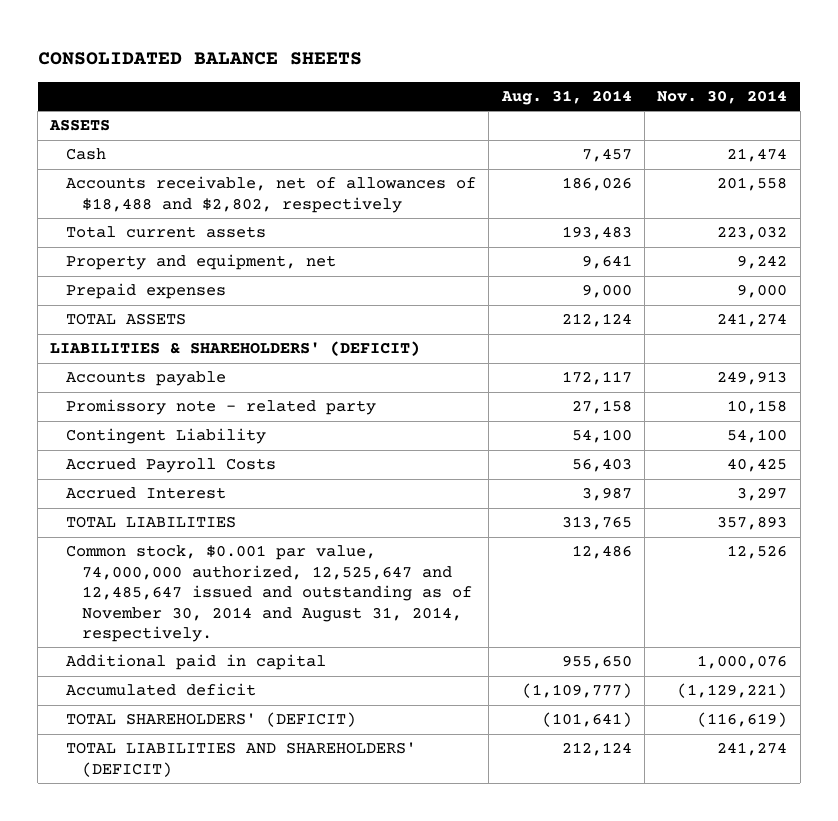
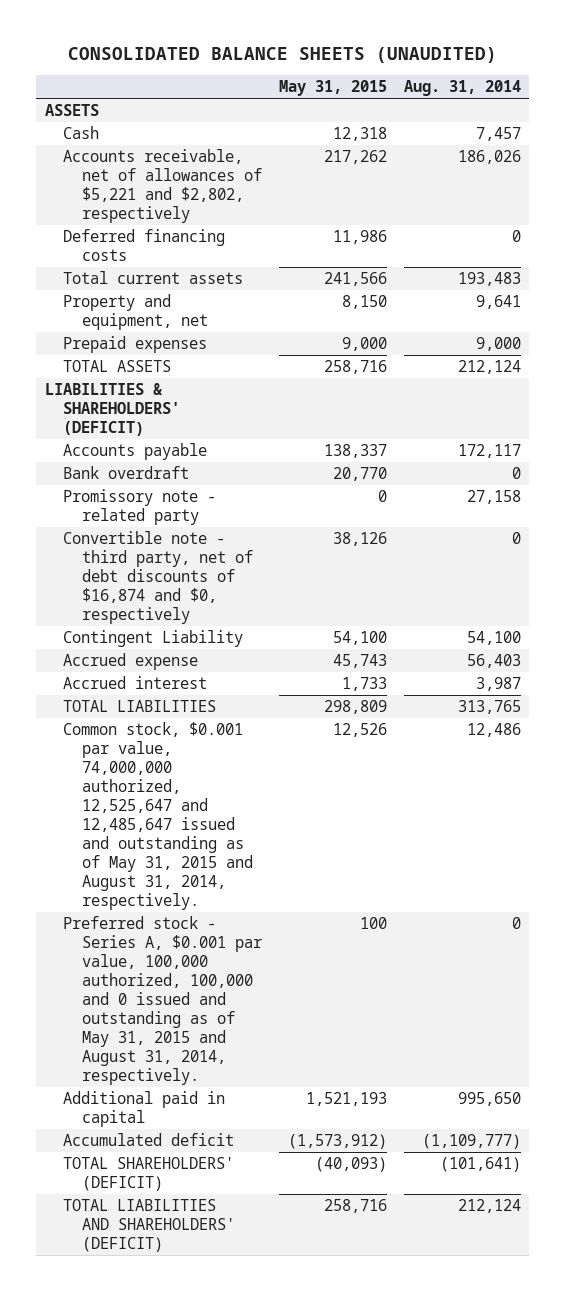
[37,52,362,66] CONSOLIDATED BALANCE SHEETS -> [67,46,497,63] CONSOLIDATED BALANCE SHEETS (UNAUDITED)
[657,89,788,104] Nov. 30, 2014 -> none
none -> [279,80,388,97] May 31, 2015
[66,176,477,213] Accounts receivable, net of allowances of $18,488 and $2,802, respectively -> [63,149,263,224] Accounts receivable, net of allowances of $5,221 and $2,802, respectively
none -> [63,229,226,262] Deferred financing costs
none -> [63,466,190,480] Bank overdraft
none -> [63,531,254,625] Convertible note - third party, net of debt discounts of $16,874 and $0, respectively
[66,458,277,474] Accrued Payroll Costs -> [63,653,199,671] Accrued expense
[66,487,227,500] Accrued Interest -> [63,676,208,690] Accrued interest
[66,545,473,643] Common stock, $0.001 par value, 74,000,000 authorized, 12,525,647 and 12,485,647 issued and outstanding as of November 30, 2014 and August 31, 2014, respectively. -> [63,722,254,911] Common stock, $0.001 par value, 74,000,000 authorized, 12,525,647 and 12,485,647 issued and outstanding as of May 31, 2015 and August 31, 2014, respectively.
none -> [63,916,263,1086] Preferred stock - Series A, $0.001 par value, 100,000 authorized, 100,000 and 0 issued and outstanding as of May 31, 2015 and August 31, 2014, respectively.
[561,655,632,670] 955,650 -> [458,1092,522,1107] 995,650

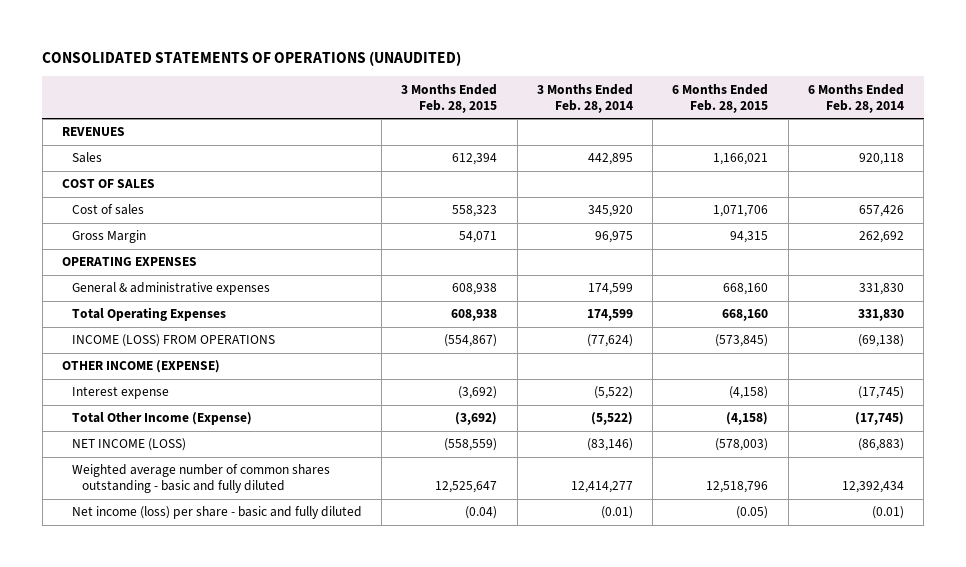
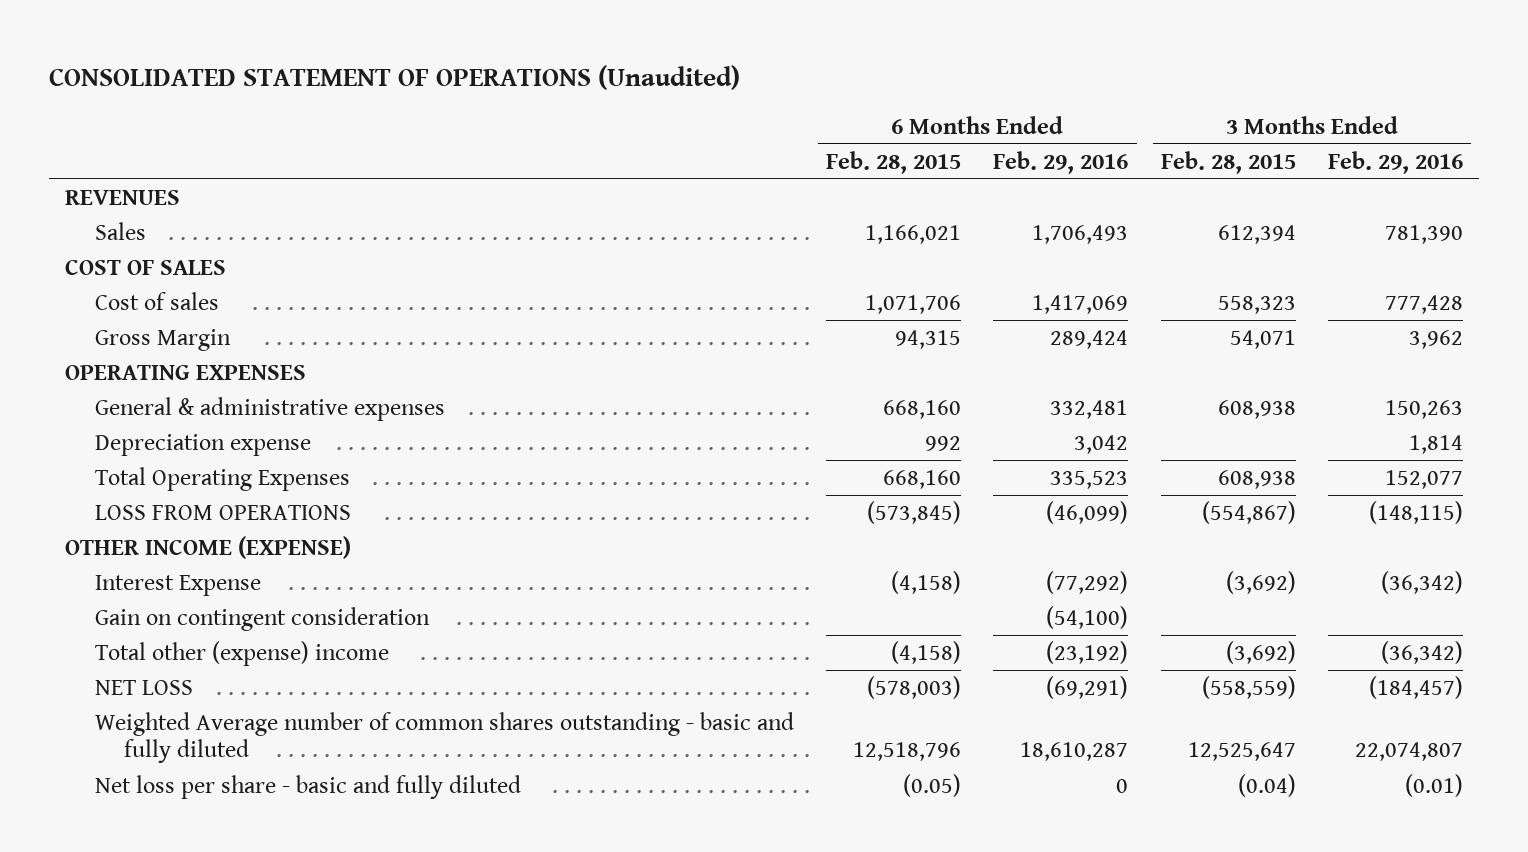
[42,51,462,67] CONSOLIDATED STATEMENTS OF OPERATIONS (UNAUDITED) -> [49,64,741,90] CONSOLIDATED STATEMENT OF OPERATIONS (Unaudited)
[536,83,633,113] 3 Months Ended Feb. 28, 2014 -> none
[807,83,904,113] 6 Months Ended Feb. 28, 2014 -> none
none -> [993,150,1129,174] Feb. 29, 2016
none -> [1328,150,1464,174] Feb. 29, 2016
none -> [94,433,311,456] Depreciation expense
[71,334,275,348] INCOME (LOSS) FROM OPERATIONS -> [94,504,351,520] LOSS FROM OPERATIONS
[71,386,169,400] Interest expense -> [94,574,261,596] Interest Expense
none -> [94,606,430,631] Gain on contingent consideration
[71,412,252,426] Total Other Income (Expense) -> [94,640,389,666] Total other (expense) income
[71,438,186,452] NET INCOME (LOSS) -> [94,679,193,695] NET LOSS
[71,464,330,494] Weighted average number of common shares outstanding - basic and fully diluted -> [94,711,794,764] Weighted Average number of common shares outstanding - basic and fully diluted
[71,506,362,520] Net income (loss) per share - basic and fully diluted -> [94,774,521,799] Net loss per share - basic and fully diluted

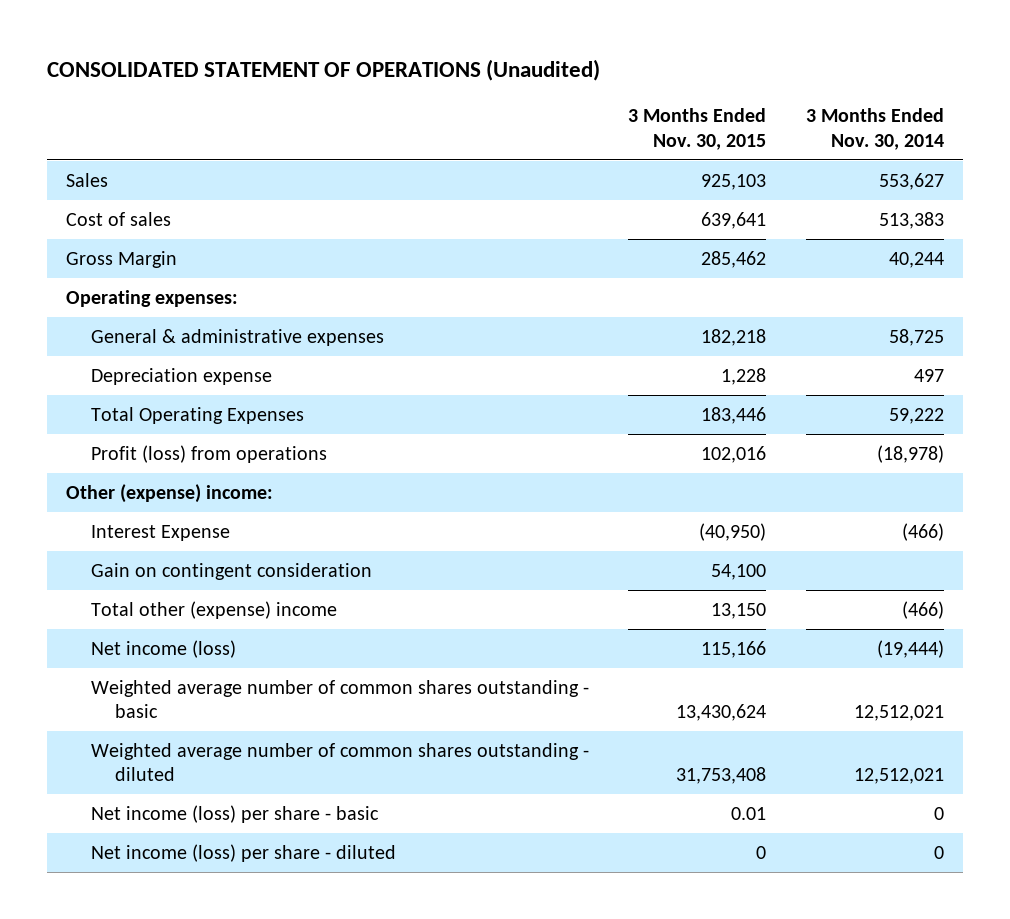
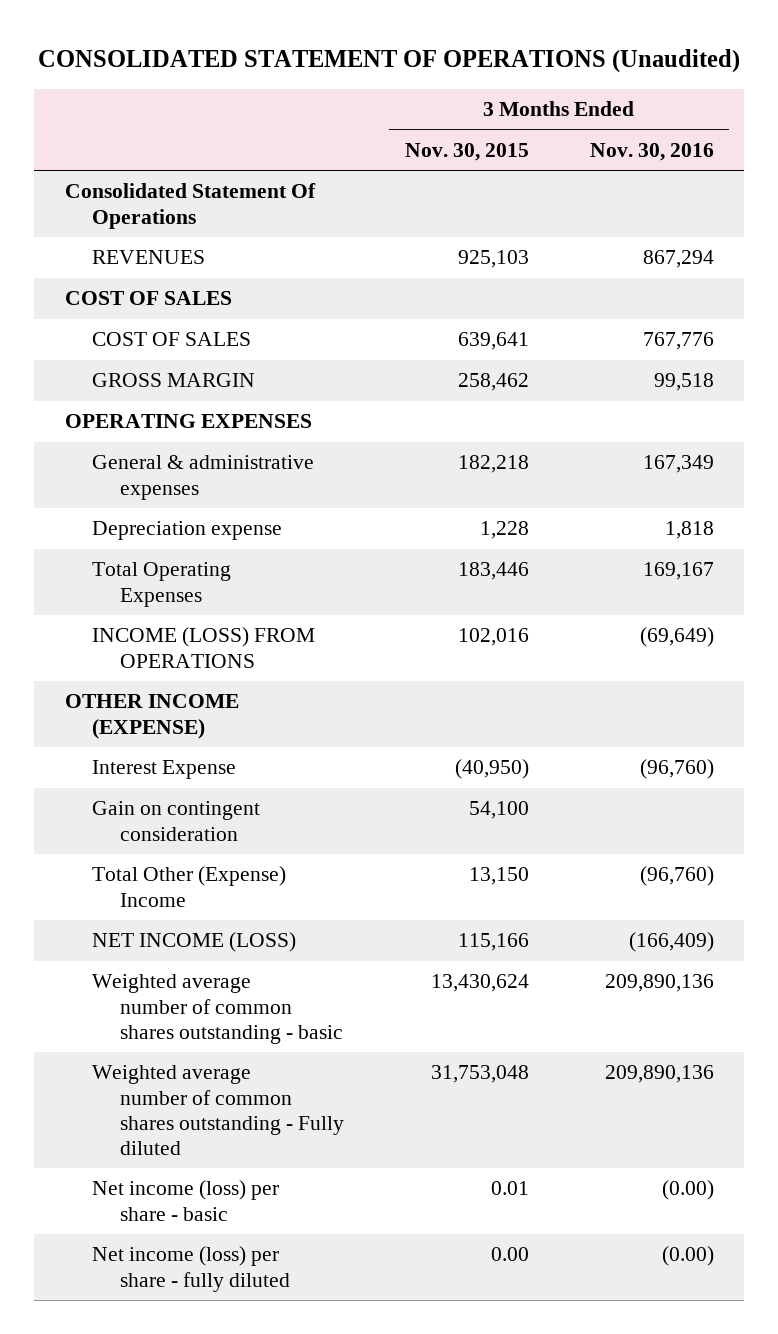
[805,108,944,150] 3 Months Ended Nov. 30, 2014 -> none
none -> [589,142,714,161] Nov. 30, 2016
none -> [64,183,316,229] Consolidated Statement Of Operations
[66,172,109,187] Sales -> [92,250,206,265] REVENUES
none -> [64,291,232,306] COST OF SALES
[66,211,172,226] Cost of sales -> [92,332,252,347] COST OF SALES
[66,250,178,268] Gross Margin -> [92,373,256,388] GROSS MARGIN
[701,250,767,268] 285,462 -> [457,373,529,392] 258,462
[66,289,239,307] Operating expenses: -> [64,414,312,429] OPERATING EXPENSES
[90,444,327,463] Profit (loss) from operations -> [92,627,316,668] INCOME (LOSS) FROM OPERATIONS
[66,483,274,503] Other (expense) income: -> [64,694,239,739] OTHER INCOME (EXPENSE)
[90,600,337,619] Total other (expense) income -> [92,866,287,907] Total Other (Expense) Income
[90,639,236,658] Net income (loss) -> [92,932,297,953] NET INCOME (LOSS)
[90,742,589,782] Weighted average number of common shares outstanding - diluted -> [92,1065,344,1155] Weighted average number of common shares outstanding - Fully diluted
[676,767,767,785] 31,753,408 -> [430,1065,529,1084] 31,753,048
[90,843,396,862] Net income (loss) per share - diluted -> [92,1246,290,1292] Net income (loss) per share - fully diluted
[756,845,767,859] 0 -> [490,1247,529,1262] 0.00

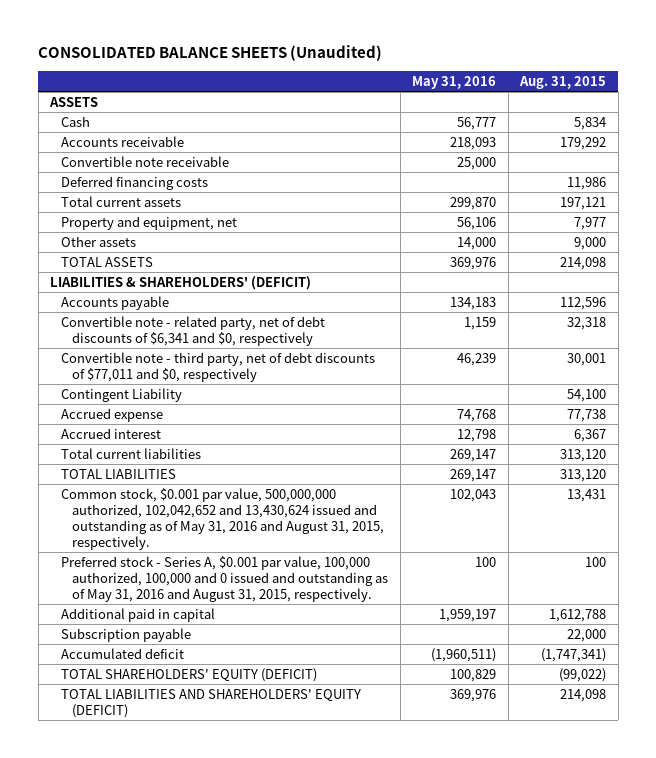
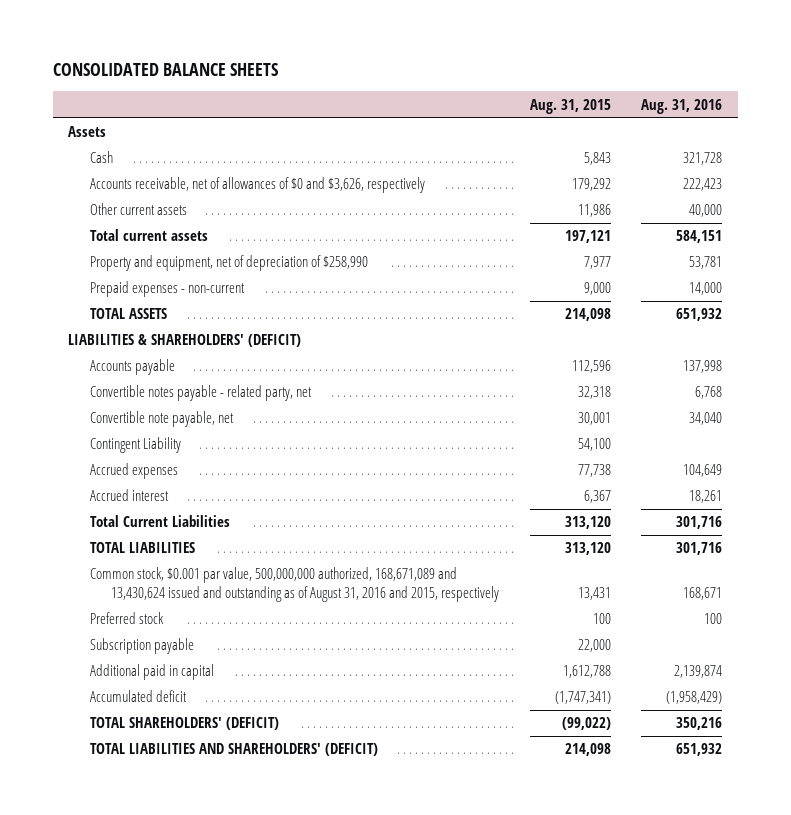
[38,45,383,62] CONSOLIDATED BALANCE SHEETS (Unaudited) -> [52,63,278,77] CONSOLIDATED BALANCE SHEETS
[412,75,497,89] May 31, 2016 -> none
none -> [641,98,723,114] Aug. 31, 2016
[61,155,230,167] Convertible note receivable -> none
[49,96,99,107] ASSETS -> [68,126,107,138] Assets
[574,116,607,130] 5,834 -> [583,152,611,166] 5,843
[61,135,185,147] Accounts receivable -> [89,177,425,194] Accounts receivable, net of allowances of $0 and $3,626, respectively
[61,175,209,190] Deferred financing costs -> [89,203,187,216] Other current assets
[61,235,137,247] Other assets -> none
[61,215,238,230] Property and equipment, net -> [89,255,368,272] Property and equipment, net of depreciation of $258,990
none -> [89,281,245,298] Prepaid expenses - non-current
[61,315,326,346] Convertible note - related party, net of debt discounts of $6,341 and $0, respectively -> [89,385,312,402] Convertible notes payable - related party, net
[61,351,376,382] Convertible note - third party, net of debt discounts of $77,011 and $0, respectively -> [89,411,234,428] Convertible note payable, net
[61,407,164,422] Accrued expense -> [89,463,178,480] Accrued expenses
[61,447,202,459] Total current liabilities -> [89,515,230,528] Total Current Liabilities
[61,487,385,550] Common stock, $0.001 par value, 500,000,000 authorized, 102,042,652 and 13,430,624 issued and outstanding as of May 31, 2016 and August 31, 2015, respectively. -> [89,567,499,603] Common stock, $0.001 par value, 500,000,000 authorized, 168,671,089 and 13,430,624 issued and outstanding as of August 31, 2016 and 2015, respectively
[61,555,389,602] Preferred stock - Series A, $0.001 par value, 100,000 authorized, 100,000 and 0 issued and outstanding as of May 31, 2016 and August 31, 2015, respectively. -> [89,612,164,625] Preferred stock
[61,607,216,622] Additional paid in capital -> [89,664,214,681] Additional paid in capital
[61,667,318,682] TOTAL SHAREHOLDERS' EQUITY (DEFICIT) -> [89,717,279,731] TOTAL SHAREHOLDERS' (DEFICIT)
[61,688,362,718] TOTAL LIABILITIES AND SHAREHOLDERS' EQUITY (DEFICIT) -> [89,743,378,757] TOTAL LIABILITIES AND SHAREHOLDERS' (DEFICIT)

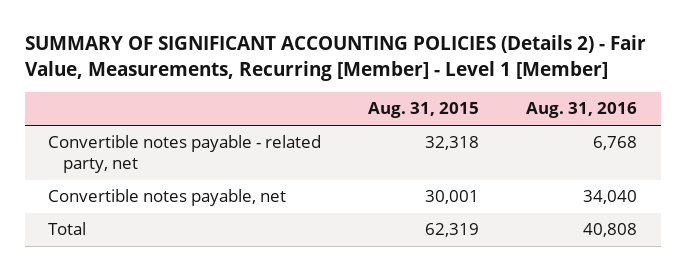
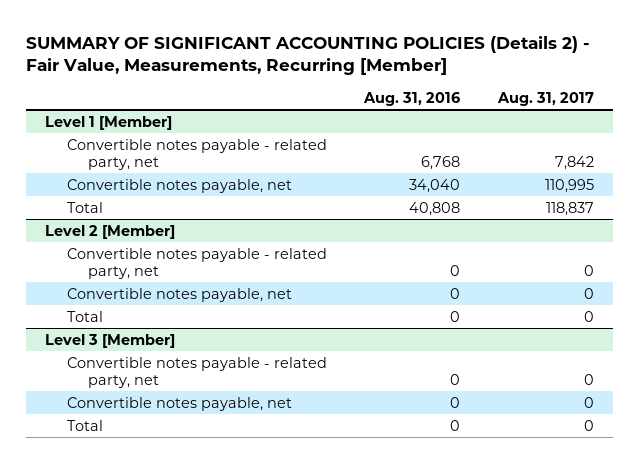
[24,35,646,81] SUMMARY OF SIGNIFICANT ACCOUNTING POLICIES (Details 2) - Fair Value, Measurements, Recurring [Member] - Level 1 [Member] -> [25,35,590,76] SUMMARY OF SIGNIFICANT ACCOUNTING POLICIES (Details 2) - Fair Value, Measurements, Recurring [Member]
[368,102,480,119] Aug. 31, 2015 -> none
none -> [496,91,594,106] Aug. 31, 2017
none -> [44,115,172,130] Level 1 [Member]
none -> [44,224,175,239] Level 2 [Member]
none -> [66,247,327,279] Convertible notes payable - related party, net
none -> [66,287,292,302] Convertible notes payable, net
none -> [66,310,103,322] Total
none -> [44,333,175,348] Level 3 [Member]
none -> [66,356,327,388] Convertible notes payable - related party, net
none -> [66,396,292,411] Convertible notes payable, net
none -> [66,419,103,431] Total

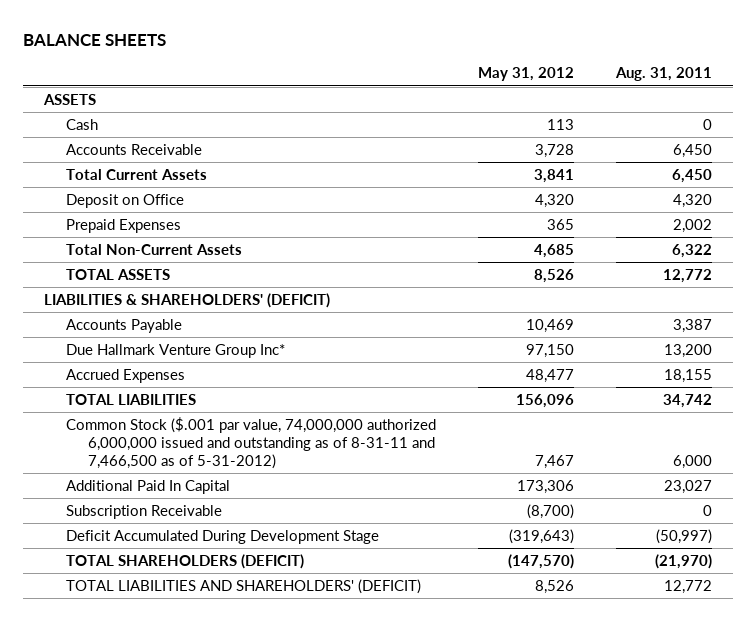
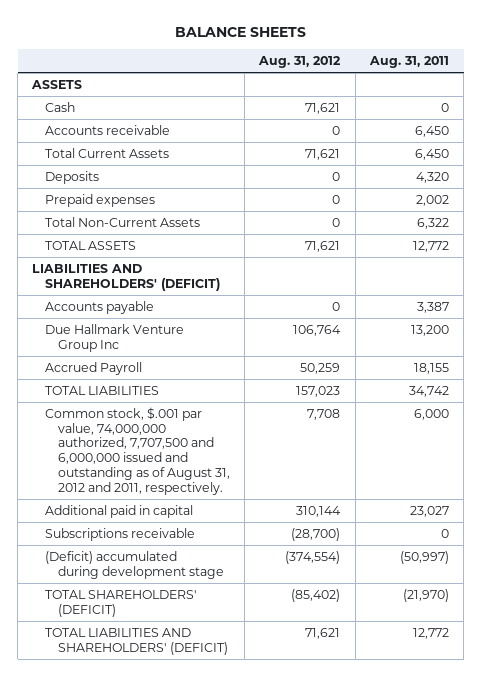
[478,67,575,82] May 31, 2012 -> none
none -> [258,55,342,68] Aug. 31, 2012
[66,143,203,155] Accounts Receivable -> [45,124,171,135] Accounts receivable
[66,193,185,208] Deposit on Office -> [45,170,100,184] Deposits
[66,218,182,233] Prepaid Expenses -> [45,193,156,207] Prepaid expenses
[44,292,331,308] LIABILITIES & SHAREHOLDERS' (DEFICIT) -> [32,263,221,291] LIABILITIES AND SHAREHOLDERS' (DEFICIT)
[66,318,183,333] Accounts Payable -> [45,300,155,314] Accounts payable
[66,343,286,358] Due Hallmark Venture Group Inc* -> [45,323,185,352] Due Hallmark Venture Group Inc
[66,368,186,383] Accrued Expenses -> [45,361,143,375] Accrued Payroll
[66,416,437,469] Common Stock ($.001 par value, 74,000,000 authorized 6,000,000 issued and outstanding as of 8-31-11 and 7,466,500 as of 5-31-2012) -> [45,406,230,495] Common stock, $.001 par value, 74,000,000 authorized, 7,707,500 and 6,000,000 issued and outstanding as of August 31, 2012 and 2011, respectively.
[66,479,231,494] Additional Paid In Capital -> [45,504,194,518] Additional paid in capital
[66,504,223,519] Subscription Receivable -> [45,527,196,541] Subscriptions receivable
[66,529,380,544] Deficit Accumulated During Development Stage -> [45,550,224,579] (Deficit) accumulated during development stage
[66,553,305,569] TOTAL SHAREHOLDERS (DEFICIT) -> [45,589,198,617] TOTAL SHAREHOLDERS' (DEFICIT)

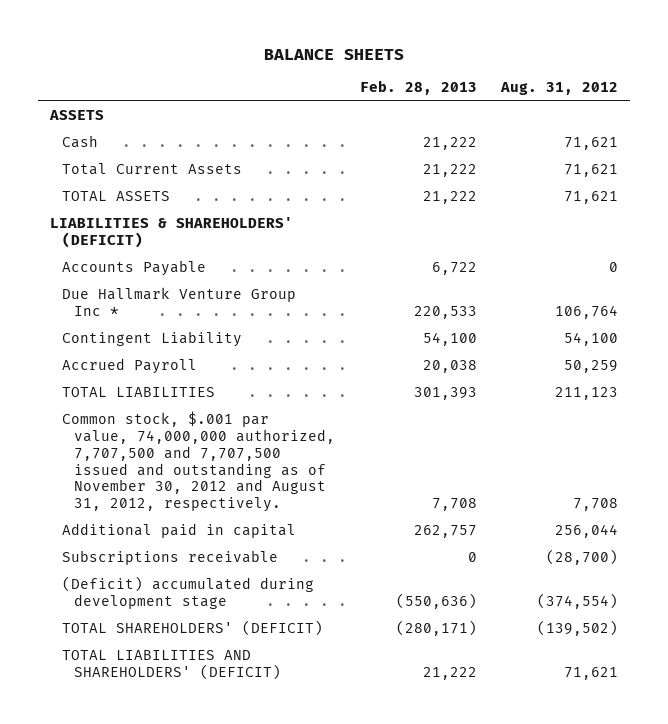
[368,55,449,68] Aug. 31, 2011 -> none
none -> [359,80,477,96] Feb. 28, 2013
[45,124,171,135] Accounts receivable -> none
[45,170,100,184] Deposits -> none
[45,193,156,207] Prepaid expenses -> none
[45,216,201,227] Total Non-Current Assets -> none
[32,263,221,291] LIABILITIES AND SHAREHOLDERS' (DEFICIT) -> [50,217,294,249] LIABILITIES & SHAREHOLDERS' (DEFICIT)
[45,300,155,314] Accounts payable -> [62,260,207,277] Accounts Payable
[45,323,185,352] Due Hallmark Venture Group Inc -> [62,287,297,317] Due Hallmark Venture Group Inc *
none -> [62,331,243,348] Contingent Liability
[296,385,341,397] 157,023 -> [554,387,618,401] 211,123
[45,406,230,495] Common stock, $.001 par value, 74,000,000 authorized, 7,707,500 and 6,000,000 issued and outstanding as of August 31, 2012 and 2011, respectively. -> [62,411,336,513] Common stock, $.001 par value, 74,000,000 authorized, 7,707,500 and 7,707,500 issued and outstanding as of November 30, 2012 and August 31, 2012, respectively.
[296,505,342,517] 310,144 -> [554,524,618,539] 256,044
[291,588,341,602] (85,402) -> [536,620,618,637] (139,502)

